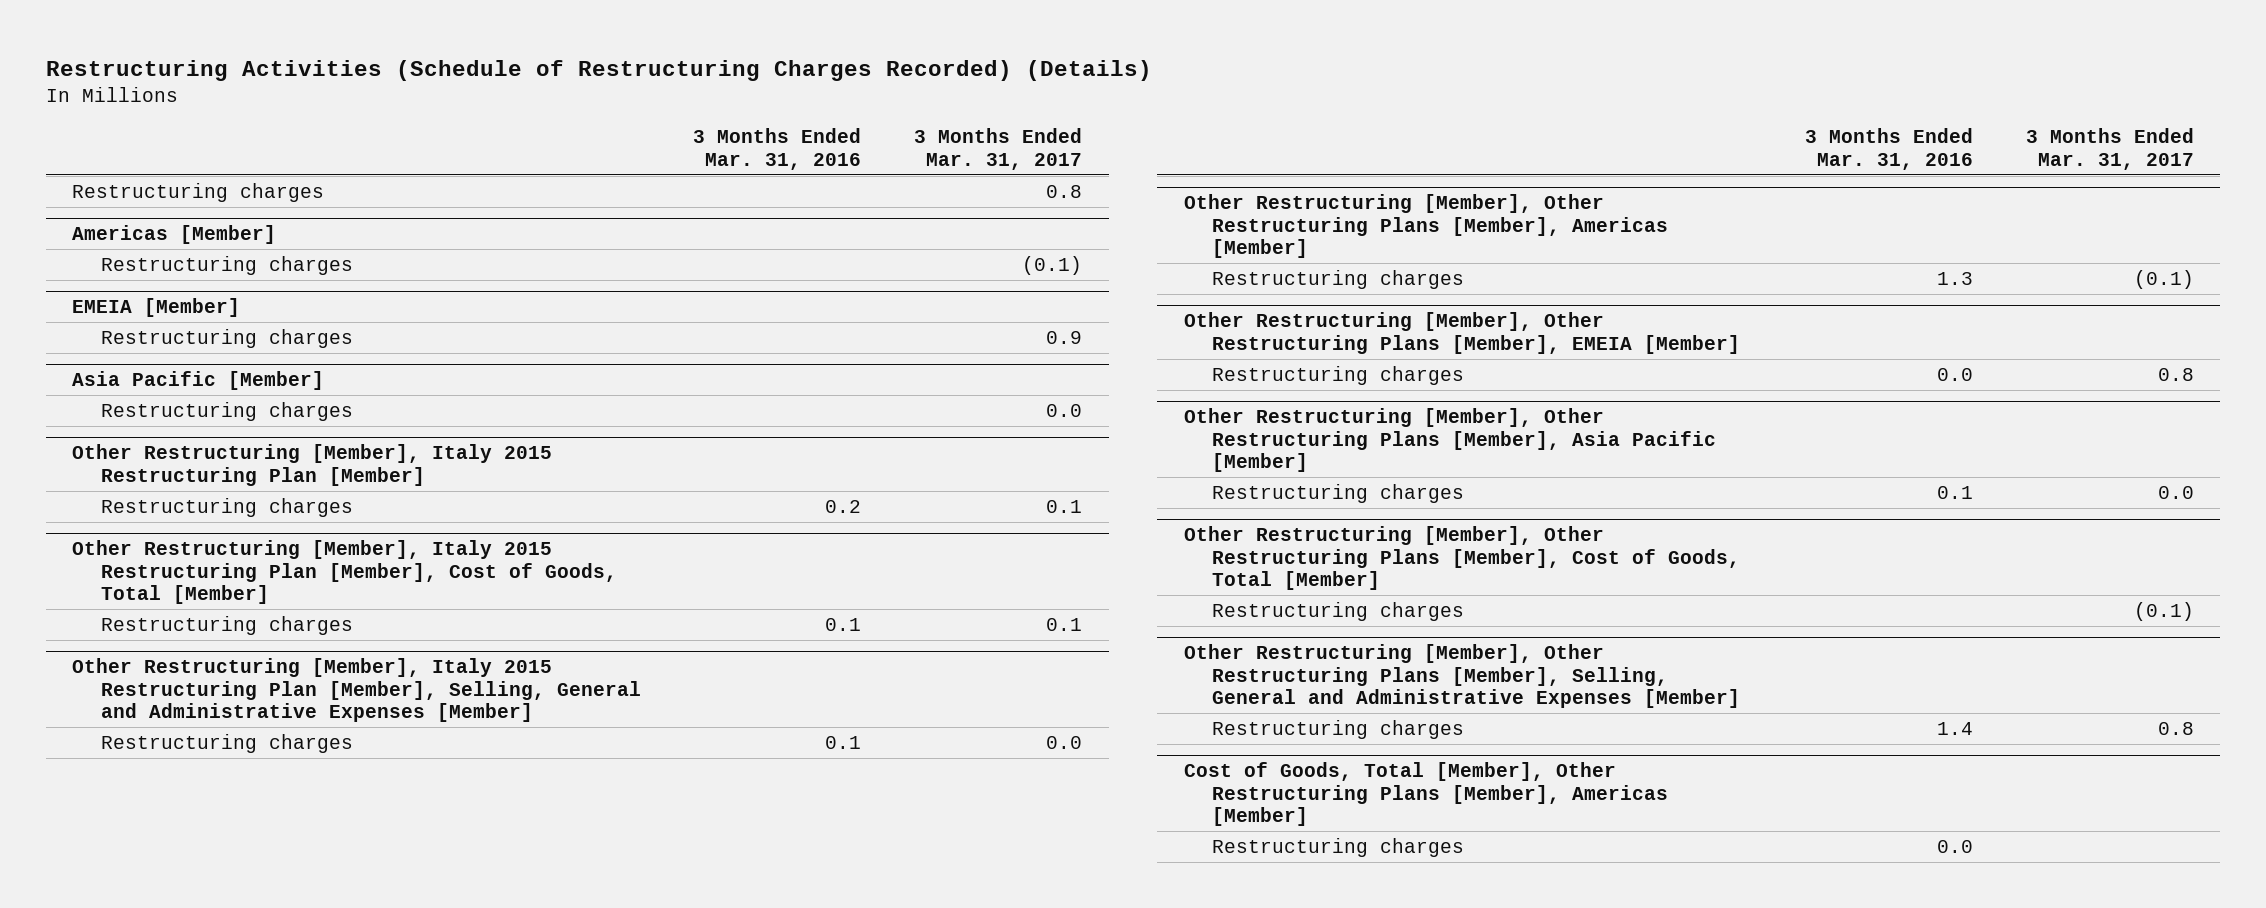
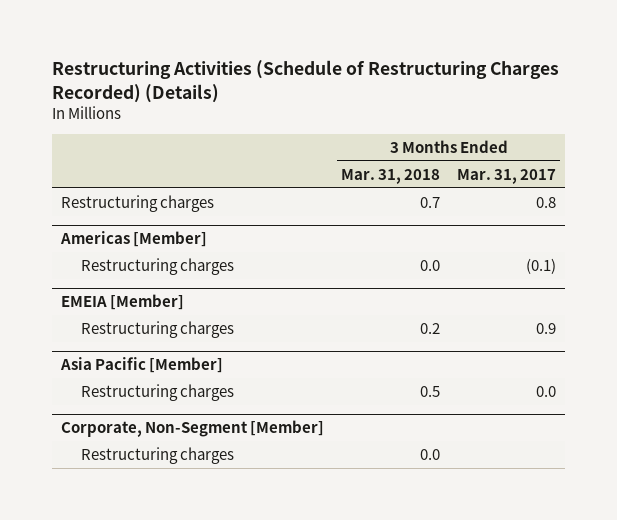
[693,128,862,170] 3 Months Ended Mar. 31, 2016 -> none
none -> [340,168,440,184] Mar. 31, 2018
[71,444,552,486] Other Restructuring [Member], Italy 2015 Restructuring Plan [Member] -> none
[100,497,353,517] Restructuring charges -> none
[71,540,617,605] Other Restructuring [Member], Italy 2015 Restructuring Plan [Member], Cost of Goods, Total [Member] -> none
[100,615,353,635] Restructuring charges -> none
[71,658,641,723] Other Restructuring [Member], Italy 2015 Restructuring Plan [Member], Selling, General and Administrative Expenses [Member] -> none
[100,733,353,753] Restructuring charges -> none
[1183,194,1669,259] Other Restructuring [Member], Other Restructuring Plans [Member], Americas [Member] -> none
[1212,269,1465,289] Restructuring charges -> none
[1183,312,1741,354] Other Restructuring [Member], Other Restructuring Plans [Member], EMEIA [Member] -> none
[1212,365,1465,385] Restructuring charges -> none
[1183,408,1717,473] Other Restructuring [Member], Other Restructuring Plans [Member], Asia Pacific [Member] -> none
[1212,483,1465,503] Restructuring charges -> none
[1183,526,1741,591] Other Restructuring [Member], Other Restructuring Plans [Member], Cost of Goods, Total [Member] -> none
[1212,601,1465,621] Restructuring charges -> none
[1183,644,1741,709] Other Restructuring [Member], Other Restructuring Plans [Member], Selling, General and Administrative Expenses [Member] -> none
[1212,719,1465,739] Restructuring charges -> none
[1183,762,1669,827] Cost of Goods, Total [Member], Other Restructuring Plans [Member], Americas [Member] -> none
none -> [60,419,324,437] Corporate, Non-Segment [Member]

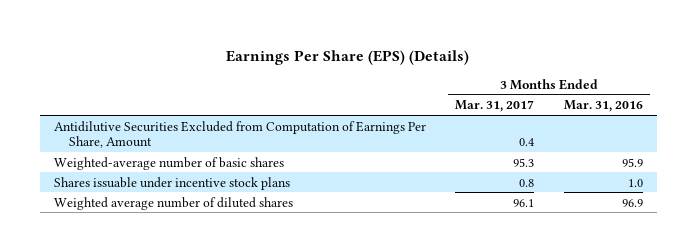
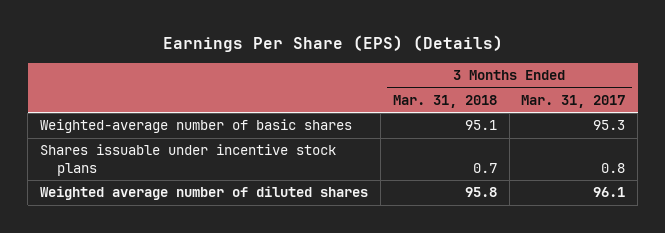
[563,100,643,113] Mar. 31, 2016 -> none
none -> [392,95,497,109] Mar. 31, 2018
[54,120,427,149] Antidilutive Securities Excluded from Computation of Earnings Per Share, Amount -> none

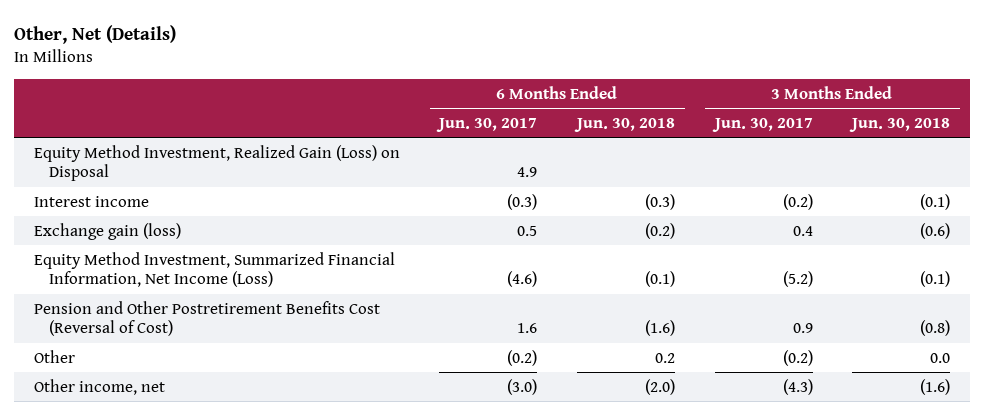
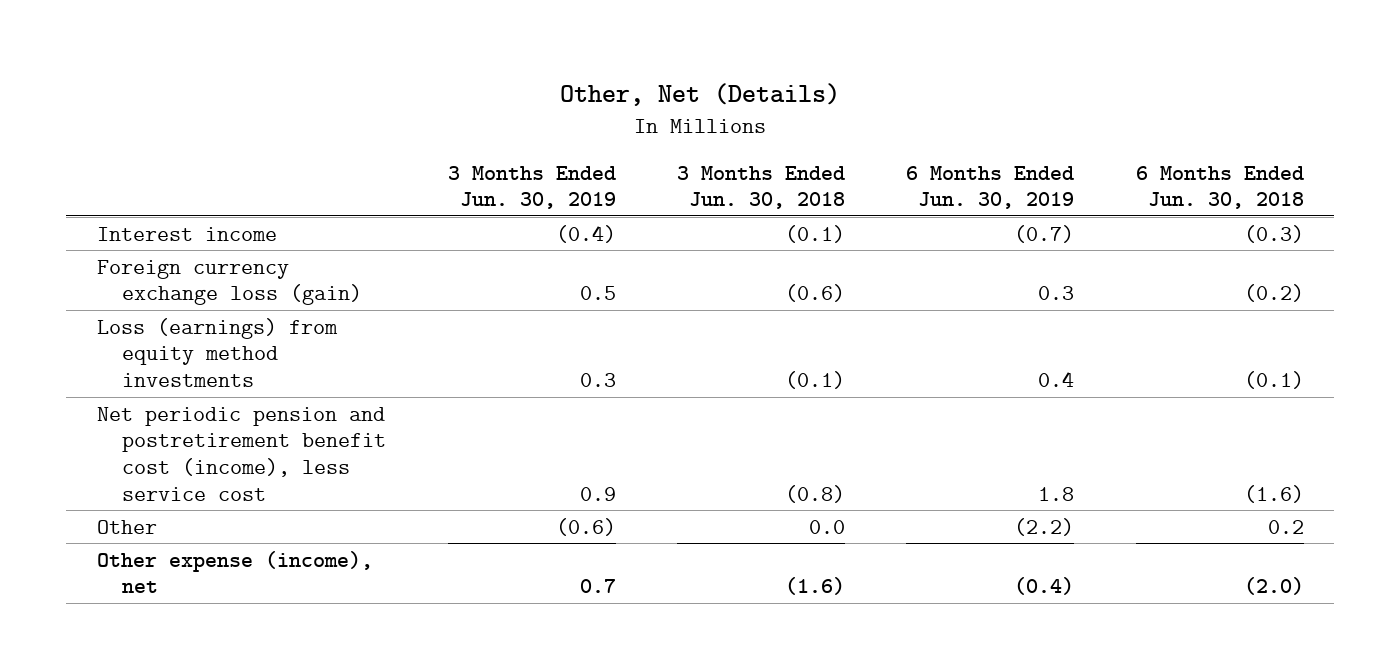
[436,117,538,132] Jun. 30, 2017 -> none
[711,117,813,132] Jun. 30, 2017 -> none
none -> [447,165,616,210] 3 Months Ended Jun. 30, 2019
none -> [906,165,1075,210] 6 Months Ended Jun. 30, 2019
[33,144,400,182] Equity Method Investment, Realized Gain (Loss) on Disposal -> none
[33,222,181,240] Exchange gain (loss) -> [96,259,363,306] Foreign currency exchange loss (gain)
[33,251,395,288] Equity Method Investment, Summarized Financial Information, Net Income (Loss) -> [96,317,338,388] Loss (earnings) from equity method investments
[33,300,380,337] Pension and Other Postretirement Benefits Cost (Reversal of Cost) -> [96,406,387,501] Net periodic pension and postretirement benefit cost (income), less service cost
[33,378,165,395] Other income, net -> [96,550,373,594] Other expense (income), net

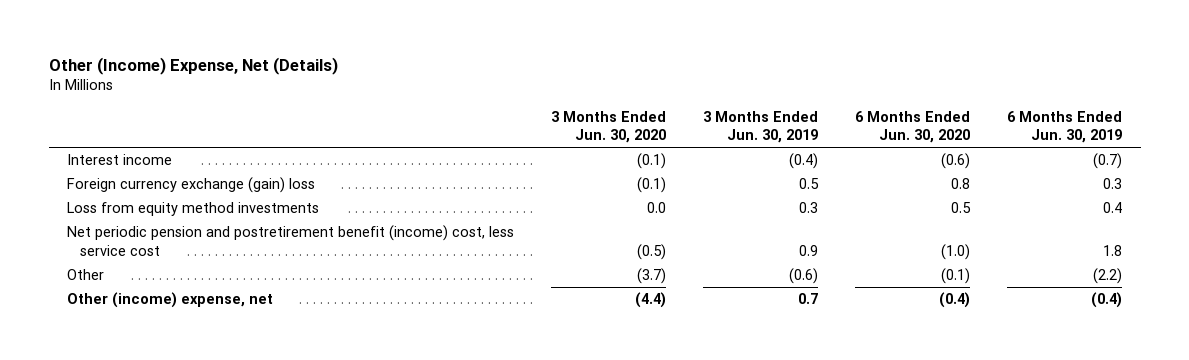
[560,82,841,106] Other, Net (Details) -> [48,56,338,75] Other (Income) Expense, Net (Details)
[676,165,845,210] 3 Months Ended Jun. 30, 2018 -> none
[1135,165,1304,210] 6 Months Ended Jun. 30, 2018 -> none
none -> [551,110,667,144] 3 Months Ended Jun. 30, 2020
none -> [855,110,971,144] 6 Months Ended Jun. 30, 2020
[96,259,363,306] Foreign currency exchange loss (gain) -> [67,177,316,194] Foreign currency exchange (gain) loss
[96,317,338,388] Loss (earnings) from equity method investments -> [67,202,320,217] Loss from equity method investments
[96,406,387,501] Net periodic pension and postretirement benefit cost (income), less service cost -> [67,225,515,256] Net periodic pension and postretirement benefit (income) cost, less service cost
[96,550,373,594] Other expense (income), net -> [67,292,274,309] Other (income) expense, net

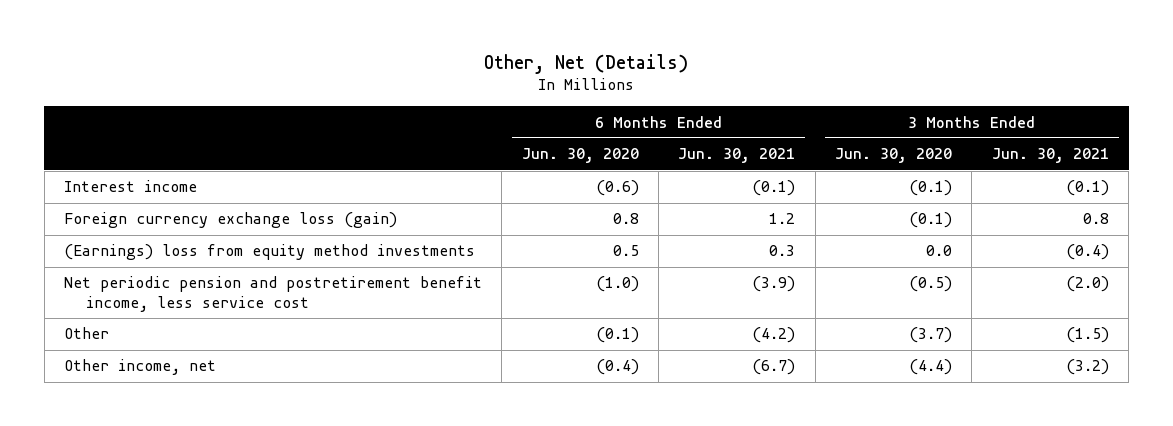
[48,56,338,75] Other (Income) Expense, Net (Details) -> [484,53,689,74] Other, Net (Details)
[703,110,819,144] 3 Months Ended Jun. 30, 2019 -> none
[1007,110,1123,144] 6 Months Ended Jun. 30, 2019 -> none
none -> [678,148,796,164] Jun. 30, 2021
none -> [991,148,1109,164] Jun. 30, 2021
[67,177,316,194] Foreign currency exchange (gain) loss -> [64,212,398,229] Foreign currency exchange loss (gain)
[67,202,320,217] Loss from equity method investments -> [64,244,476,261] (Earnings) loss from equity method investments
[67,225,515,256] Net periodic pension and postretirement benefit (income) cost, less service cost -> [64,276,483,312] Net periodic pension and postretirement benefit income, less service cost
[67,292,274,309] Other (income) expense, net -> [64,359,217,376] Other income, net

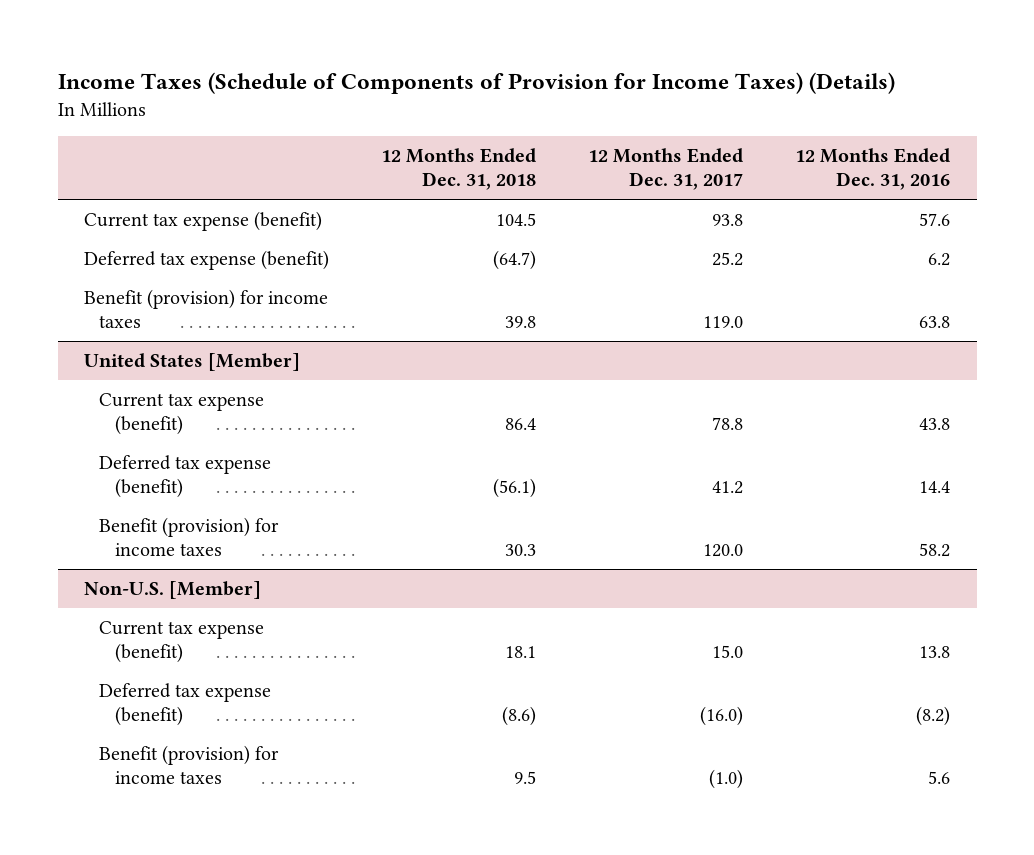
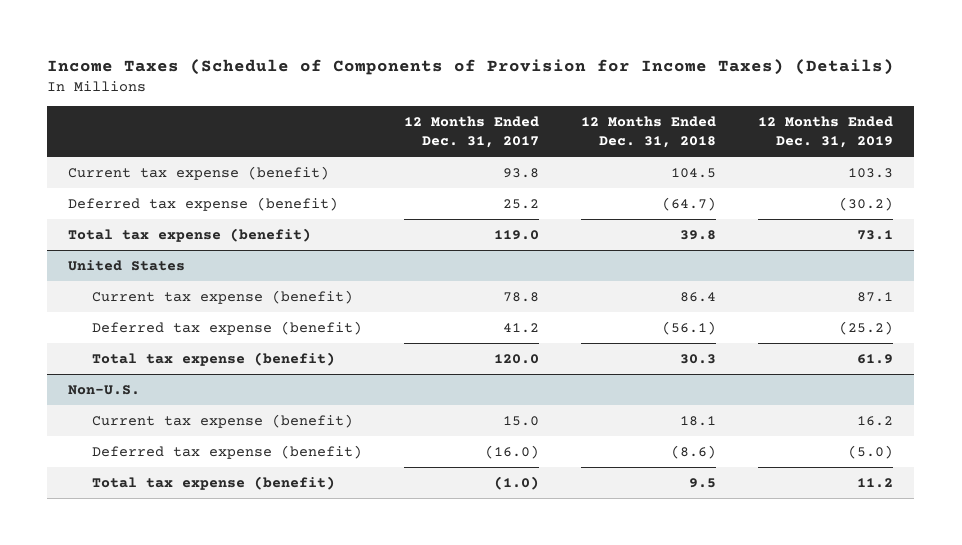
[795,147,951,191] 12 Months Ended Dec. 31, 2016 -> none
none -> [758,116,894,149] 12 Months Ended Dec. 31, 2019
[83,288,328,329] Benefit (provision) for income taxes -> [68,227,312,242] Total tax expense (benefit)
[83,352,300,371] United States [Member] -> [68,259,186,271] United States
[99,516,280,557] Benefit (provision) for income taxes -> [91,351,335,366] Total tax expense (benefit)
[83,580,261,599] Non-U.S. [Member] -> [68,384,141,395] Non-U.S.
[99,744,280,785] Benefit (provision) for income taxes -> [91,475,335,490] Total tax expense (benefit)

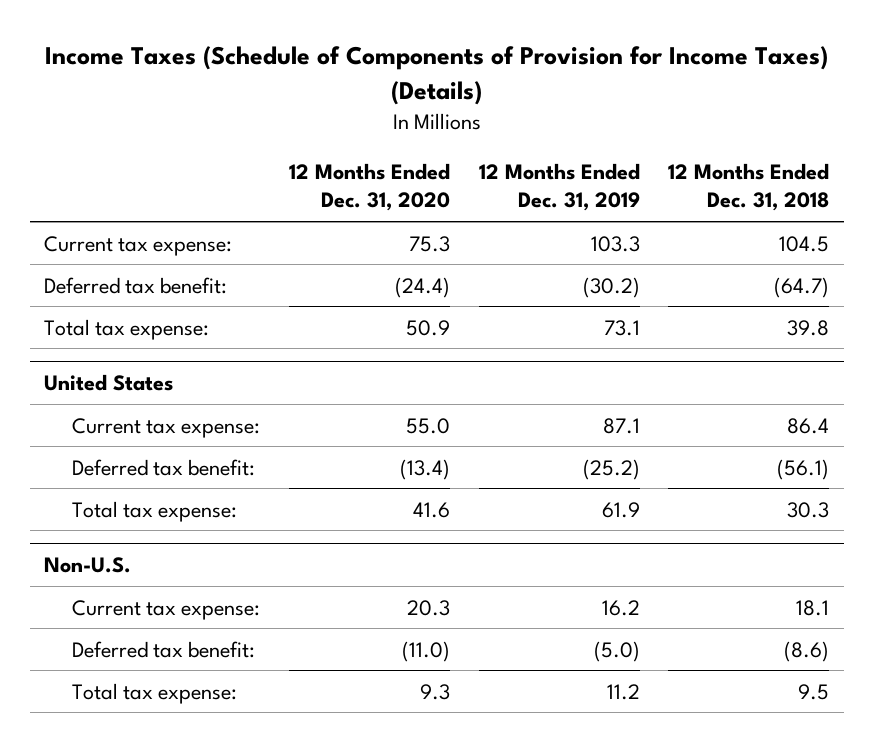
[404,116,540,149] 12 Months Ended Dec. 31, 2017 -> none
none -> [288,163,450,212] 12 Months Ended Dec. 31, 2020
[68,165,330,180] Current tax expense (benefit) -> [44,235,233,256] Current tax expense:
[68,196,339,211] Deferred tax expense (benefit) -> [44,276,228,294] Deferred tax benefit:
[68,227,312,242] Total tax expense (benefit) -> [44,318,210,340] Total tax expense:
[91,289,353,304] Current tax expense (benefit) -> [72,417,261,438] Current tax expense:
[91,320,362,335] Deferred tax expense (benefit) -> [72,458,256,476] Deferred tax benefit:
[91,351,335,366] Total tax expense (benefit) -> [72,500,238,522] Total tax expense:
[91,413,353,428] Current tax expense (benefit) -> [72,599,261,620] Current tax expense:
[91,444,362,459] Deferred tax expense (benefit) -> [72,640,256,658] Deferred tax benefit:
[91,475,335,490] Total tax expense (benefit) -> [72,682,238,704] Total tax expense:

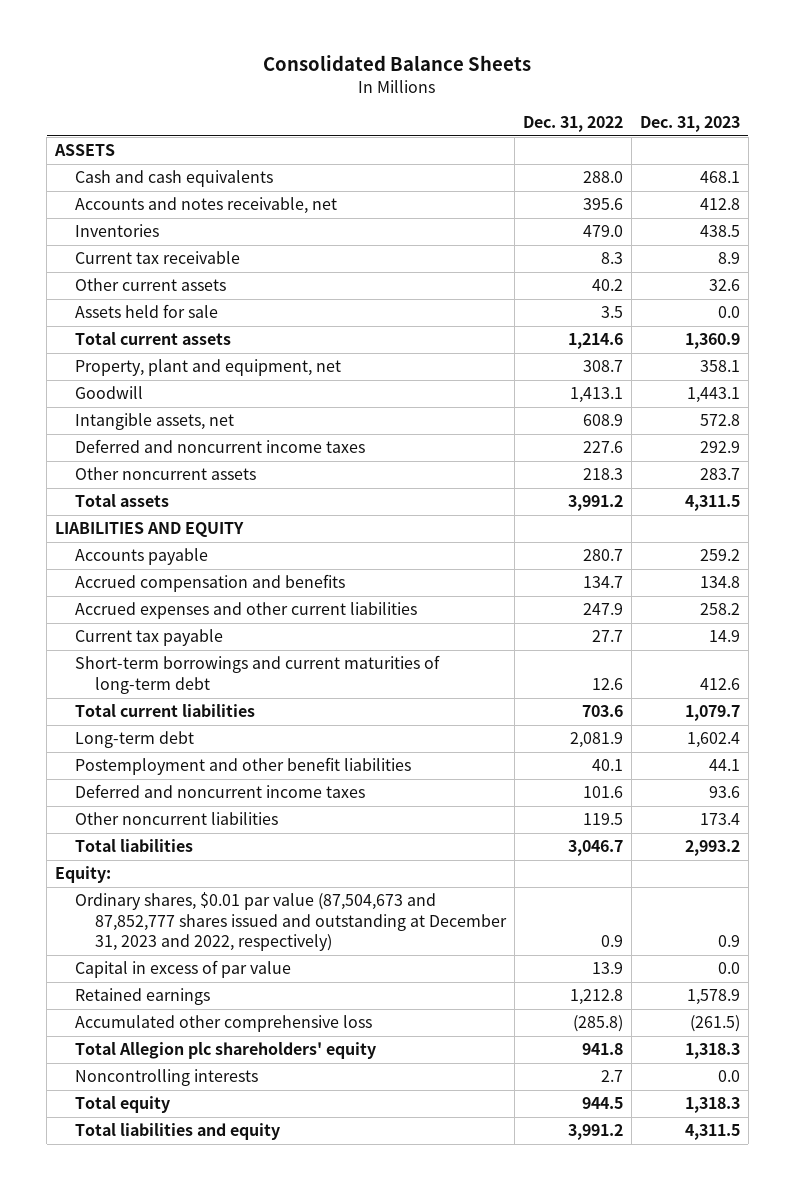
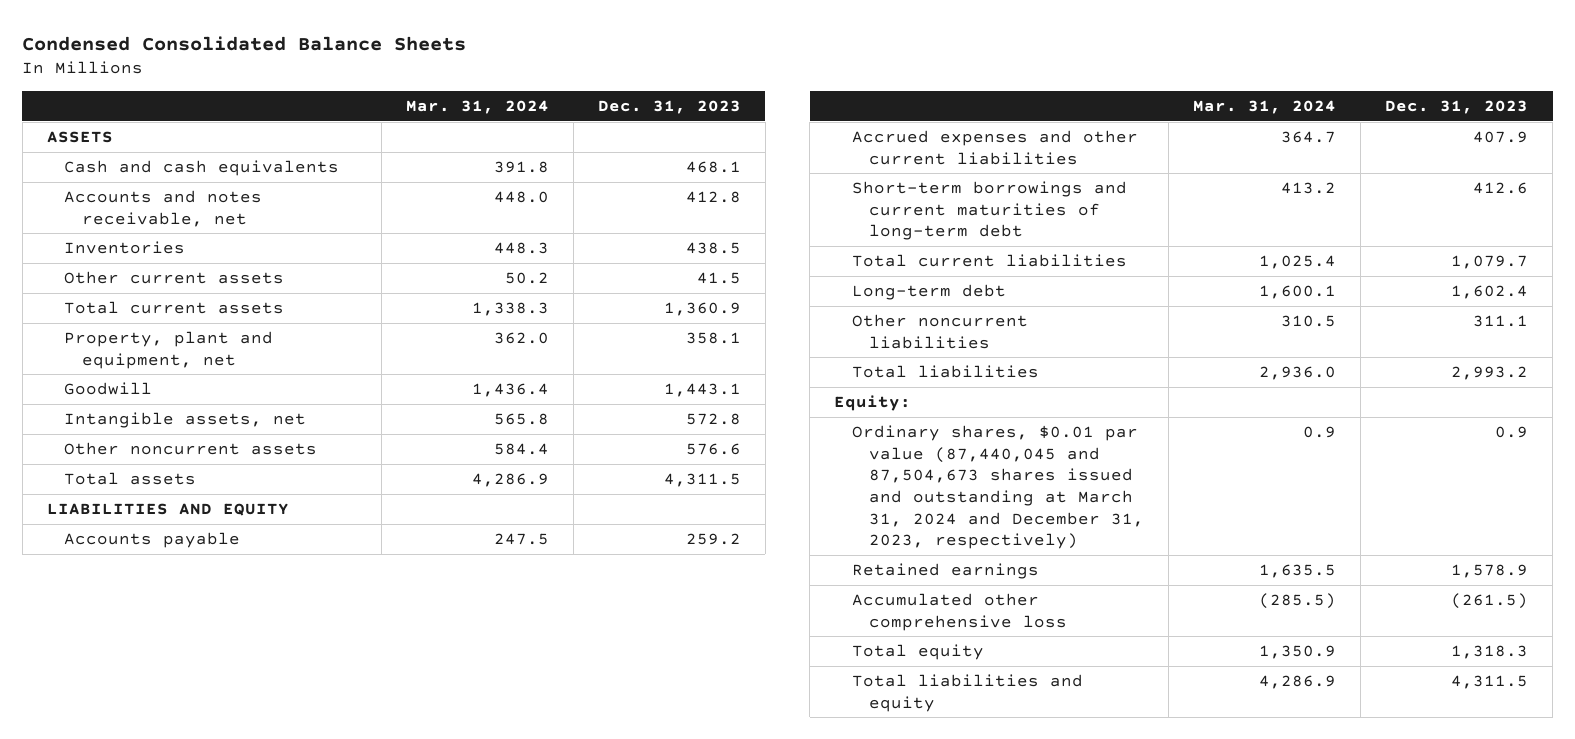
[263,55,532,72] Consolidated Balance Sheets -> [22,35,467,51] Condensed Consolidated Balance Sheets
[523,115,624,132] Dec. 31, 2022 -> none
none -> [405,100,549,115] Mar. 31, 2024
[75,251,241,265] Current tax receivable -> none
[75,304,219,319] Assets held for sale -> none
[708,279,740,292] 32.6 -> [696,272,741,285] 41.5
[75,439,366,454] Deferred and noncurrent income taxes -> none
[699,468,740,481] 283.7 -> [685,443,741,456] 576.6
[75,574,346,593] Accrued compensation and benefits -> none
[75,629,224,647] Current tax payable -> none
[699,603,740,616] 258.2 -> [1473,131,1529,144] 407.9
[75,757,412,776] Postemployment and other benefit liabilities -> none
[75,784,366,799] Deferred and noncurrent income taxes -> none
[699,813,740,826] 173.4 -> [1473,315,1529,328] 311.1
[75,960,292,979] Capital in excess of par value -> none
[75,892,508,952] Ordinary shares, $0.01 par value (87,504,673 and 87,852,777 shares issued and outstanding at December 31, 2023 and 2022, respectively) -> [851,425,1145,550] Ordinary shares, $0.01 par value (87,440,045 and 87,504,673 shares issued and outstanding at March 31, 2024 and December 31, 2023, respectively)
[75,1042,377,1060] Total Allegion plc shareholders' equity -> none
[75,1069,259,1087] Noncontrolling interests -> none

